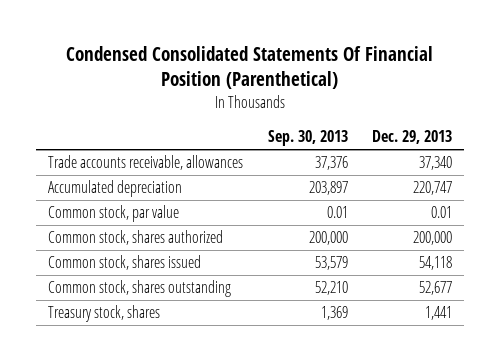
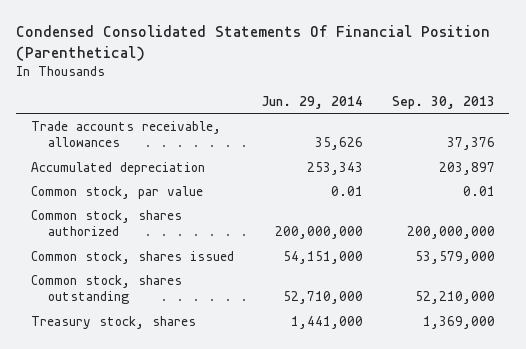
[371,130,452,145] Dec. 29, 2013 -> none
none -> [262,96,364,110] Jun. 29, 2014
[308,231,348,246] 200,000 -> [406,226,495,240] 200,000,000
[314,256,348,271] 53,579 -> [414,250,495,264] 53,579,000
[314,281,348,296] 52,210 -> [414,291,495,305] 52,210,000
[320,306,348,321] 1,369 -> [422,315,495,329] 1,369,000

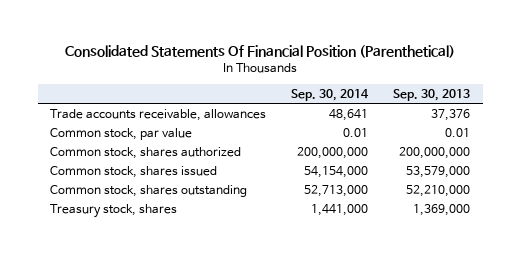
[16,25,491,61] Condensed Consolidated Statements Of Financial Position (Parenthetical) -> [65,45,456,59] Consolidated Statements Of Financial Position (Parenthetical)
[262,96,364,110] Jun. 29, 2014 -> none
none -> [291,89,370,102] Sep. 30, 2014
[30,161,205,175] Accumulated depreciation -> none

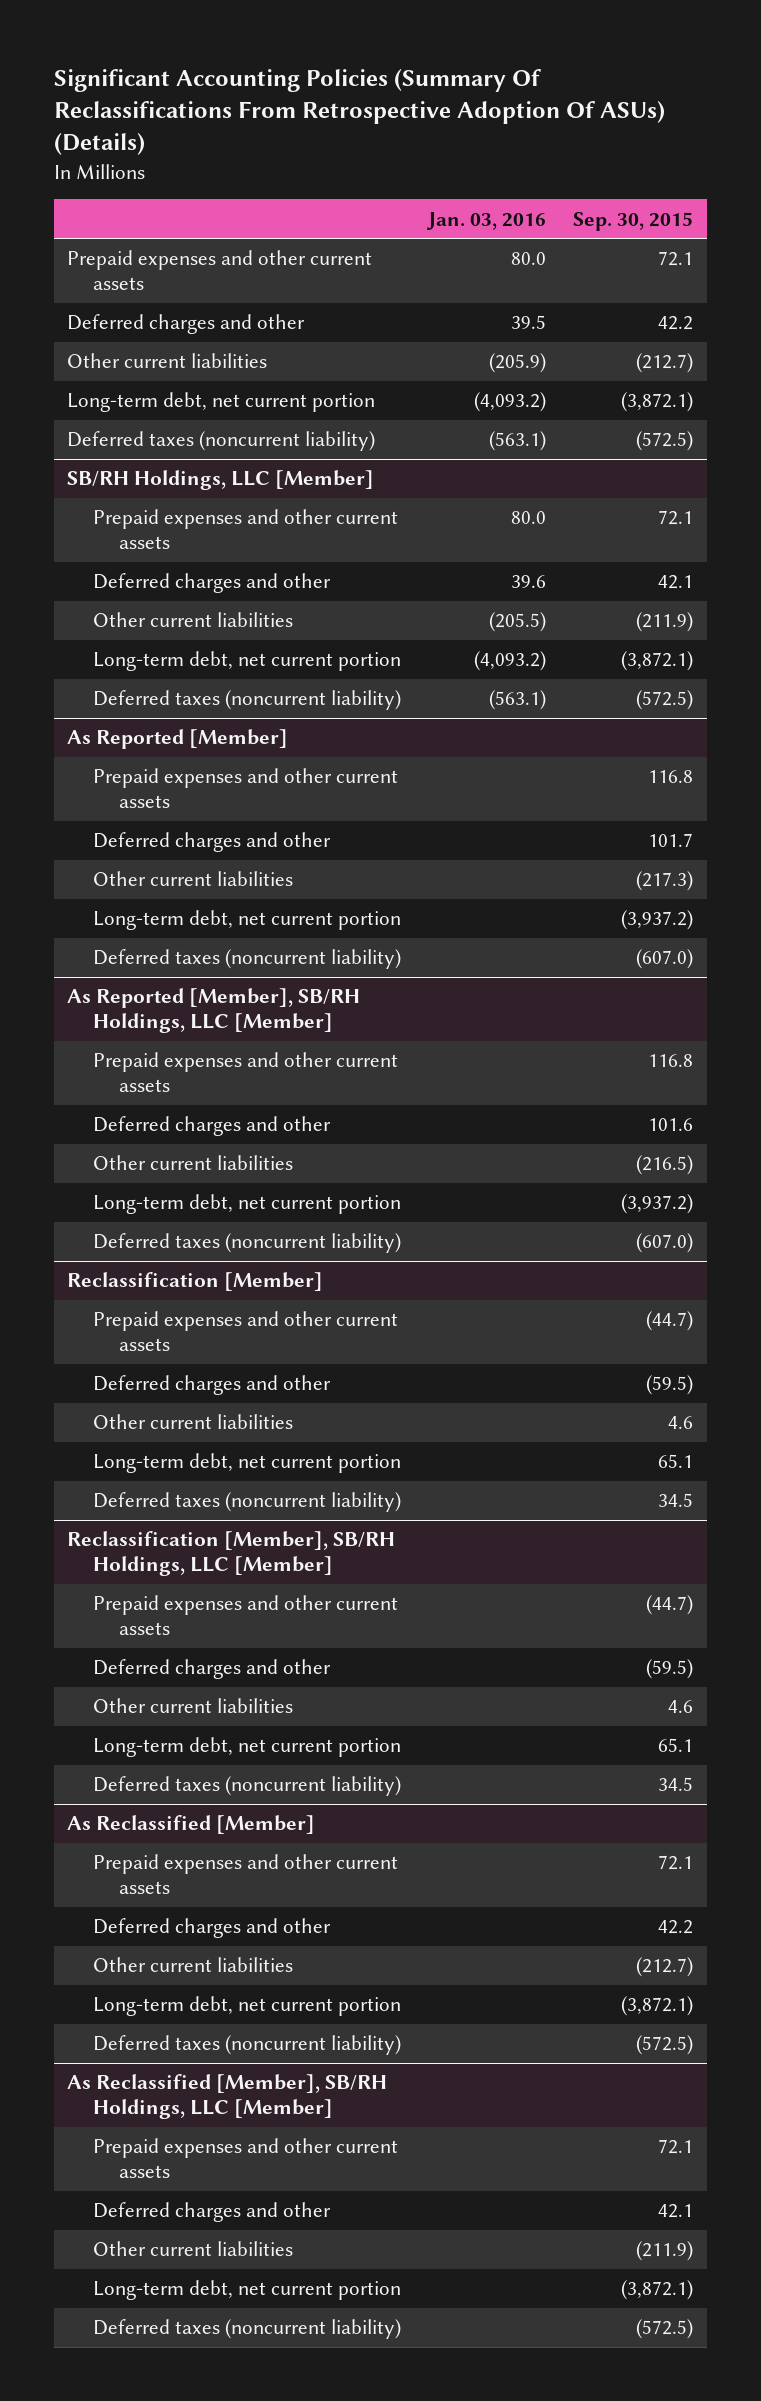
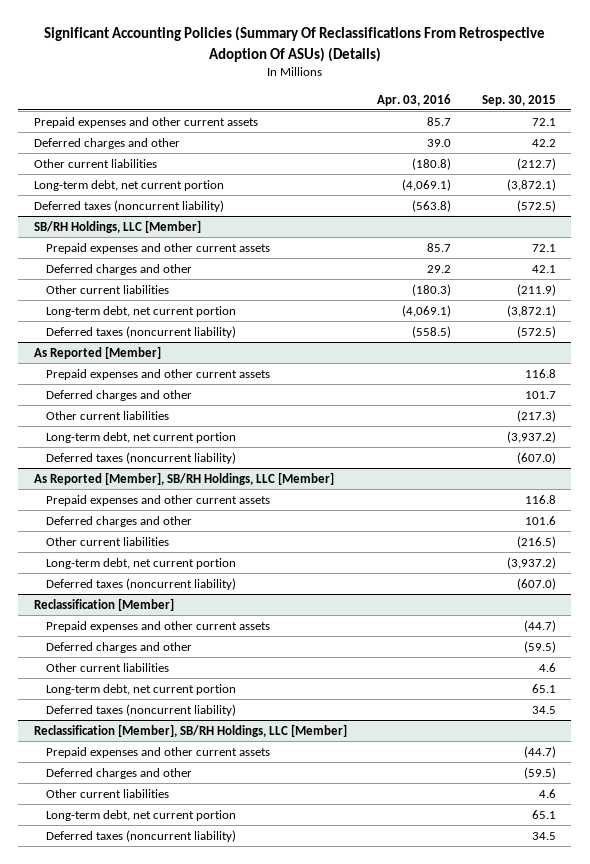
[426,211,547,230] Jan. 03, 2016 -> none
none -> [377,93,452,106] Apr. 03, 2016
[67,1815,316,1835] As Reclassified [Member] -> none
[92,1854,398,1894] Prepaid expenses and other current assets -> none
[92,1918,331,1939] Deferred charges and other -> none
[92,1957,293,1973] Other current liabilities -> none
[92,1996,401,2017] Long-term debt, net current portion -> none
[92,2035,401,2056] Deferred taxes (noncurrent liability) -> none
[67,2074,388,2119] As Reclassified [Member], SB/RH Holdings, LLC [Member] -> none
[92,2138,398,2178] Prepaid expenses and other current assets -> none
[92,2202,331,2223] Deferred charges and other -> none
[92,2241,293,2257] Other current liabilities -> none
[92,2280,401,2301] Long-term debt, net current portion -> none
[92,2319,401,2340] Deferred taxes (noncurrent liability) -> none

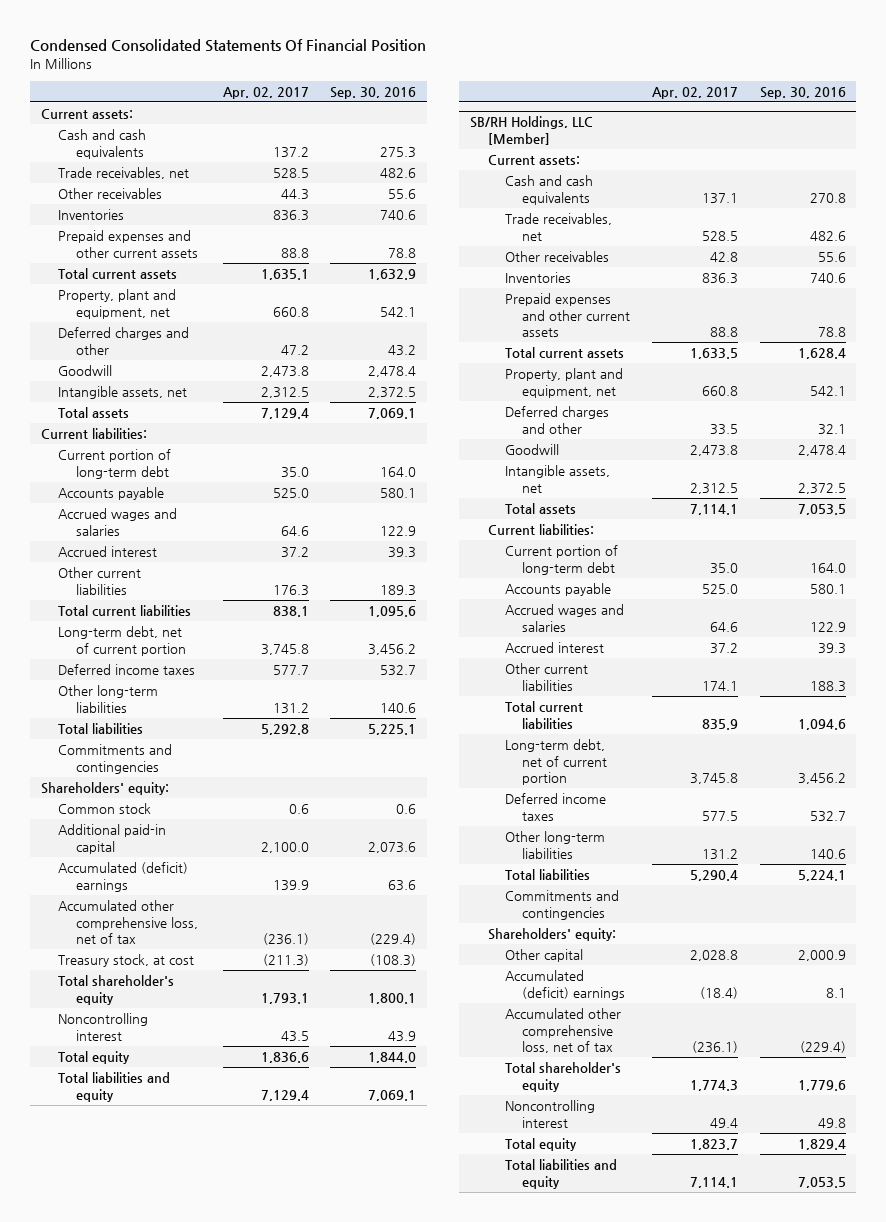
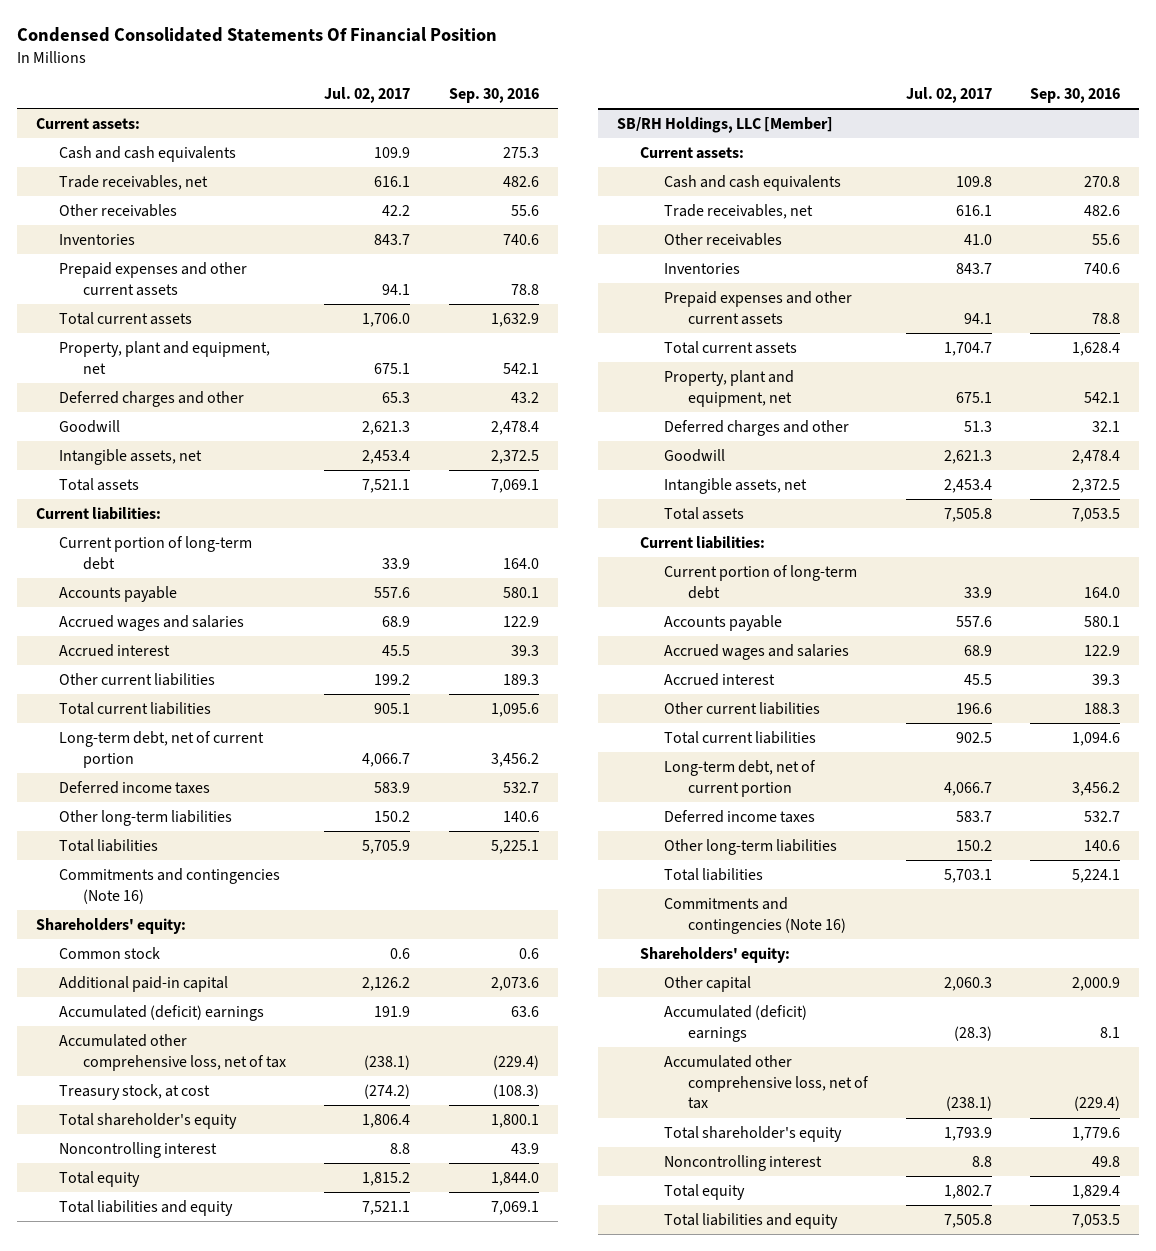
[222,86,309,99] Apr. 02, 2017 -> none
none -> [324,87,411,104] Jul. 02, 2017
[58,744,173,774] Commitments and contingencies -> [59,867,281,904] Commitments and contingencies (Note 16)
[505,890,620,920] Commitments and contingencies -> [664,896,846,934] Commitments and contingencies (Note 16)

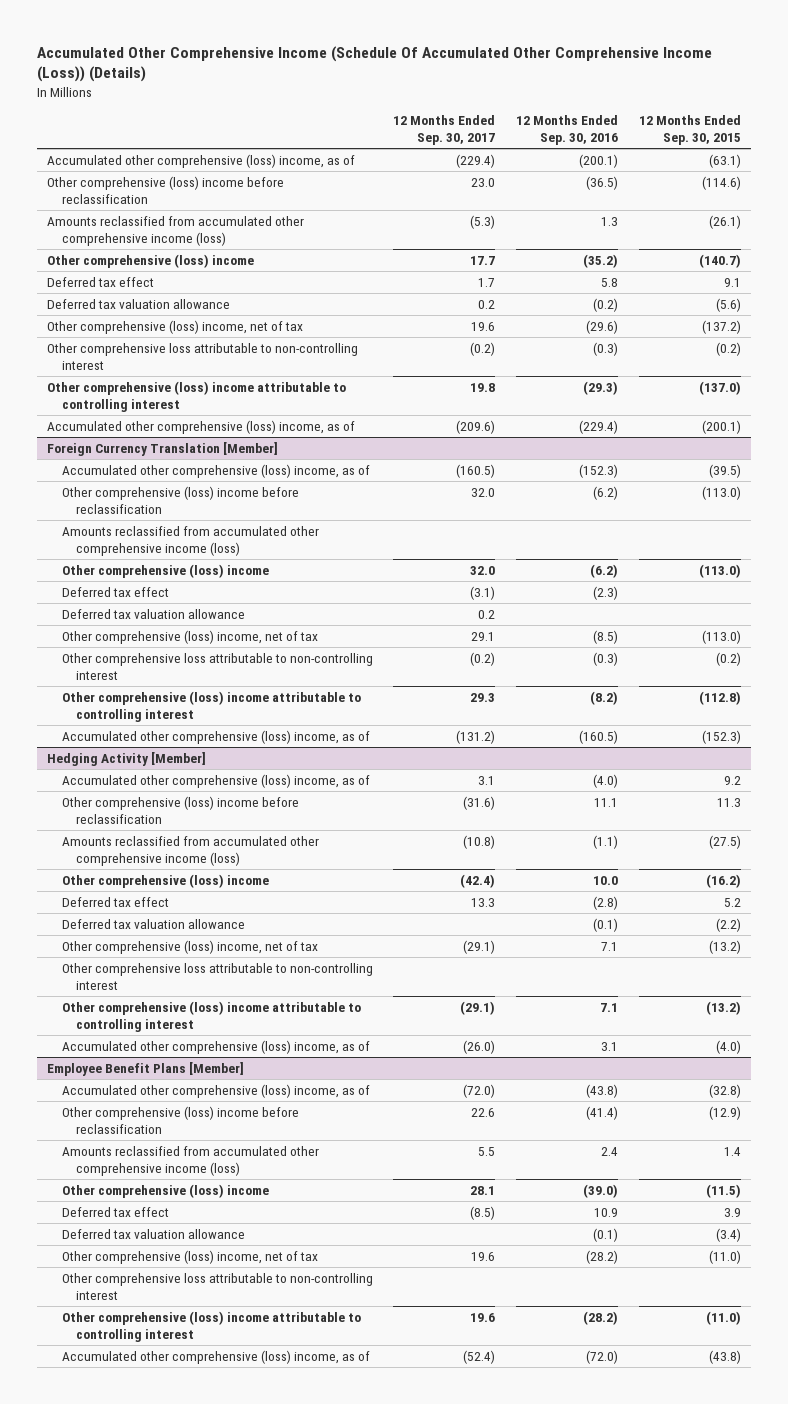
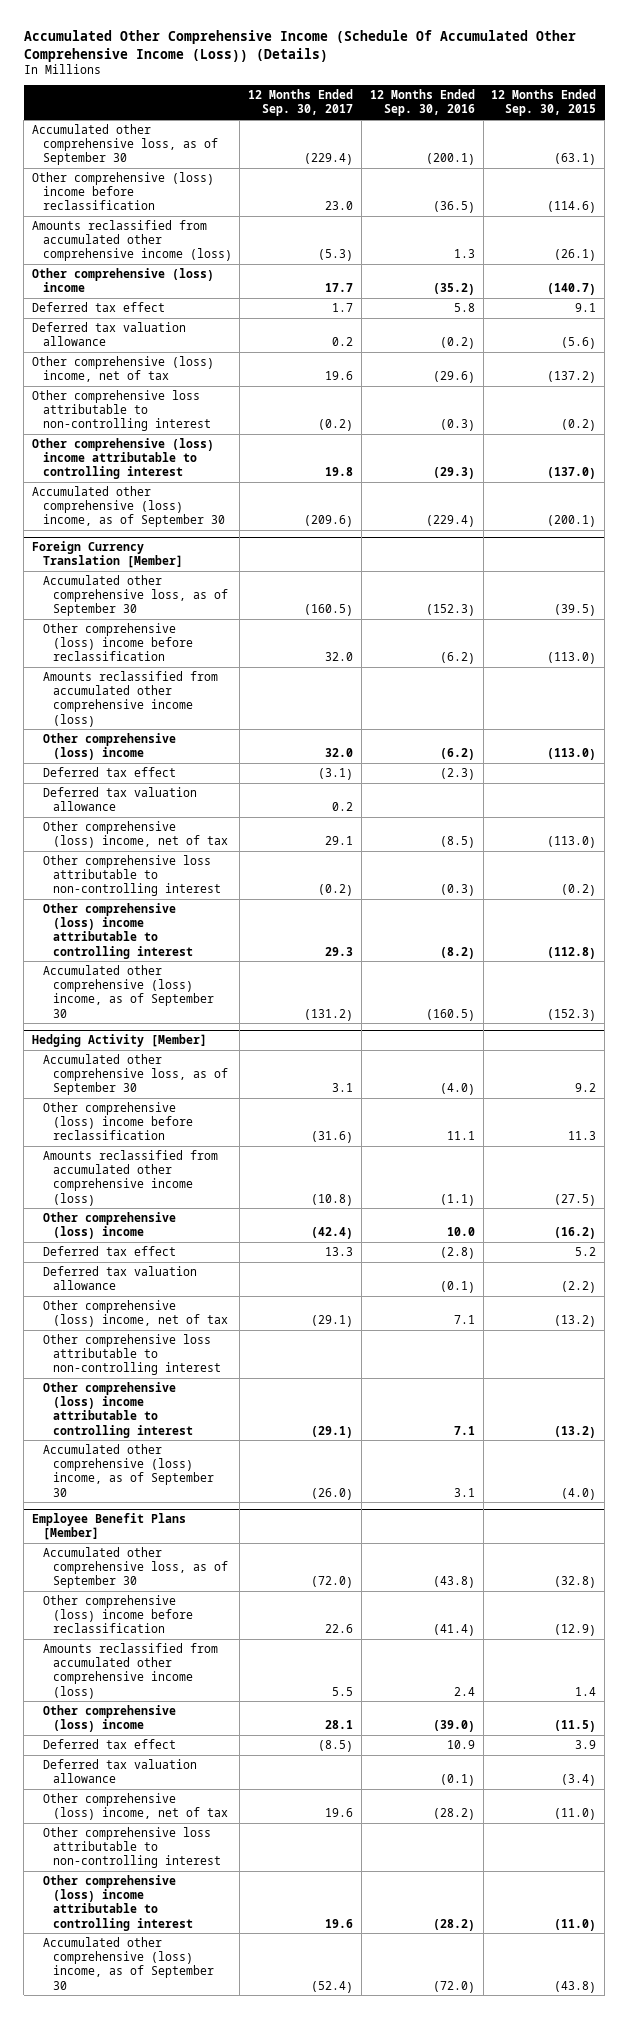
[47,153,356,168] Accumulated other comprehensive (loss) income, as of -> [31,124,218,166] Accumulated other comprehensive loss, as of September 30
[47,419,356,434] Accumulated other comprehensive (loss) income, as of -> [31,486,225,528] Accumulated other comprehensive (loss) income, as of September 30
[61,463,370,478] Accumulated other comprehensive (loss) income, as of -> [42,575,229,617] Accumulated other comprehensive loss, as of September 30
[61,729,370,744] Accumulated other comprehensive (loss) income, as of -> [42,965,215,1018] Accumulated other comprehensive (loss) income, as of September 30
[61,773,370,788] Accumulated other comprehensive (loss) income, as of -> [42,1054,229,1096] Accumulated other comprehensive loss, as of September 30
[61,1039,370,1054] Accumulated other comprehensive (loss) income, as of -> [42,1444,215,1497] Accumulated other comprehensive (loss) income, as of September 30
[61,1083,370,1098] Accumulated other comprehensive (loss) income, as of -> [42,1547,229,1589] Accumulated other comprehensive loss, as of September 30
[61,1349,370,1364] Accumulated other comprehensive (loss) income, as of -> [42,1937,215,1990] Accumulated other comprehensive (loss) income, as of September 30

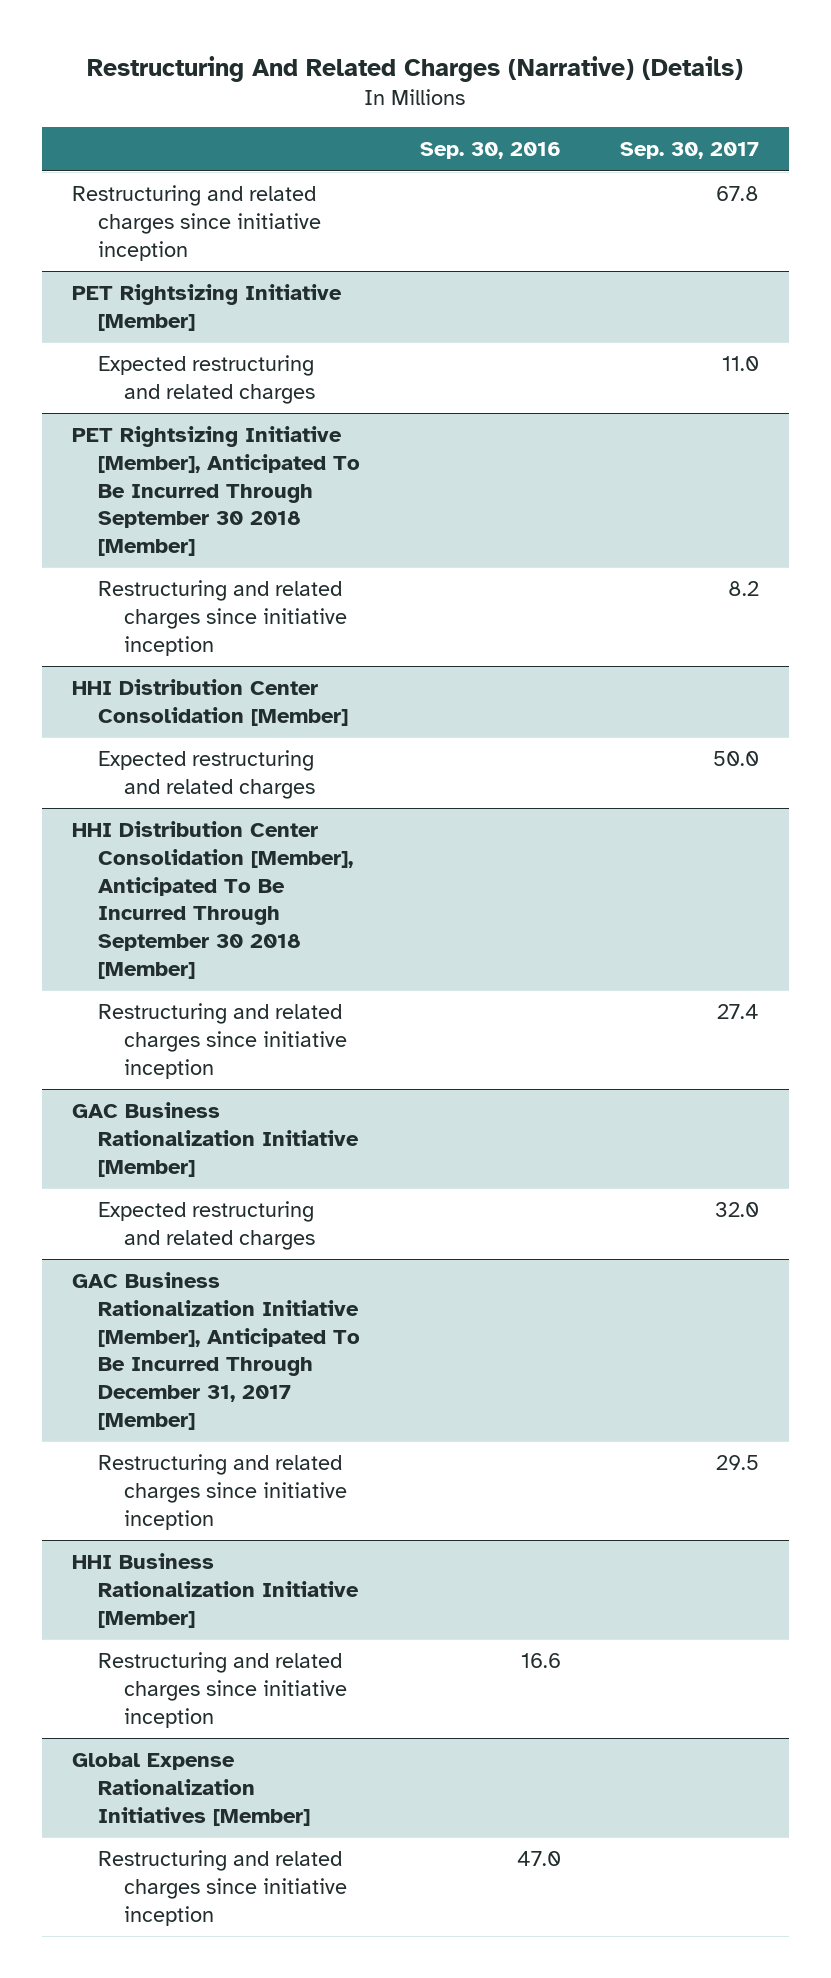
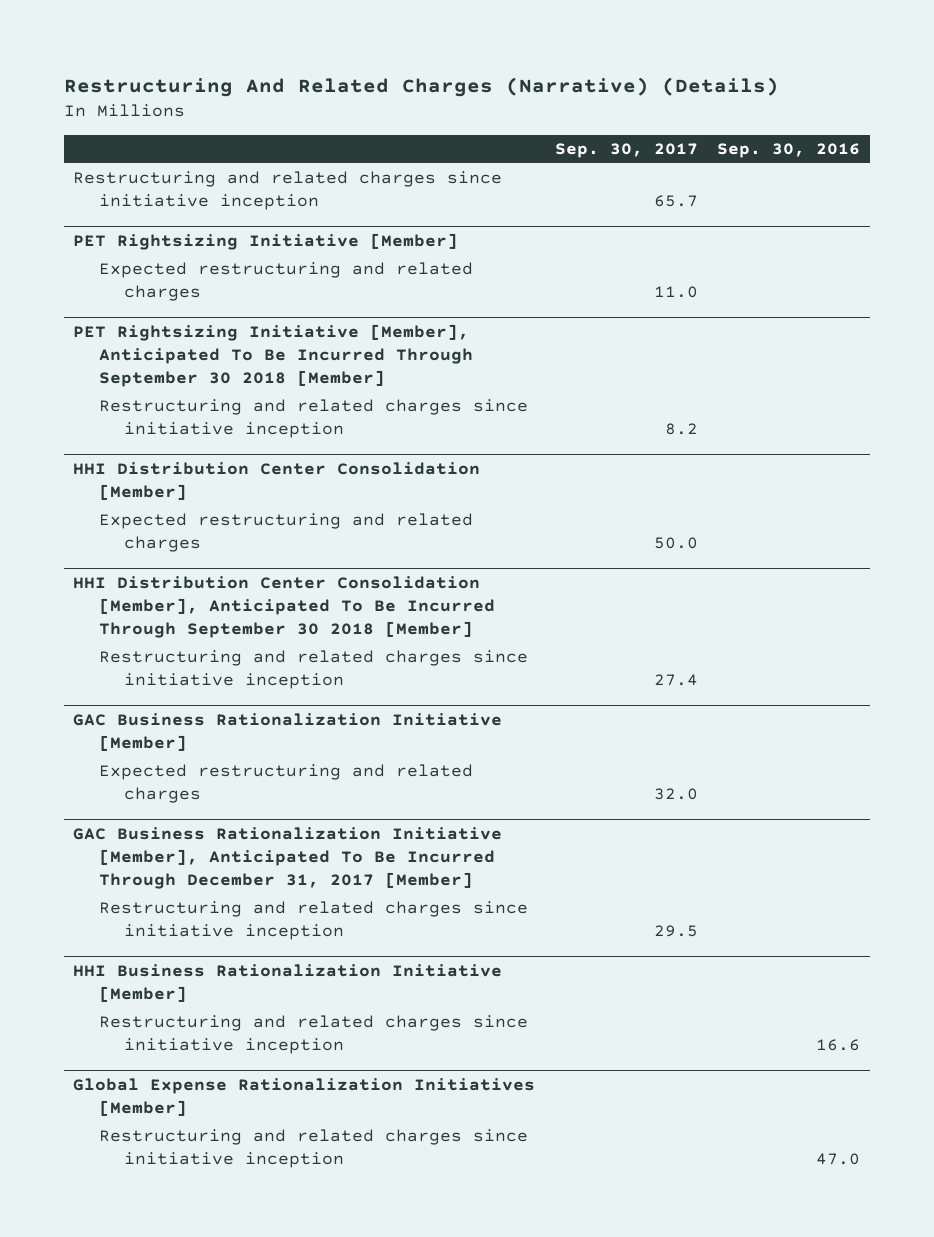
[716,186,760,202] 67.8 -> [653,195,698,208] 65.7

